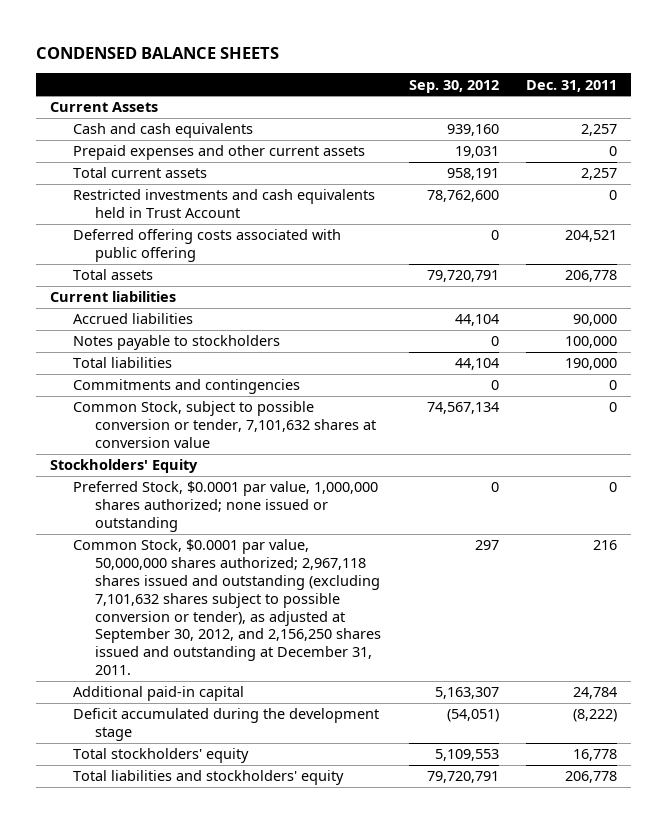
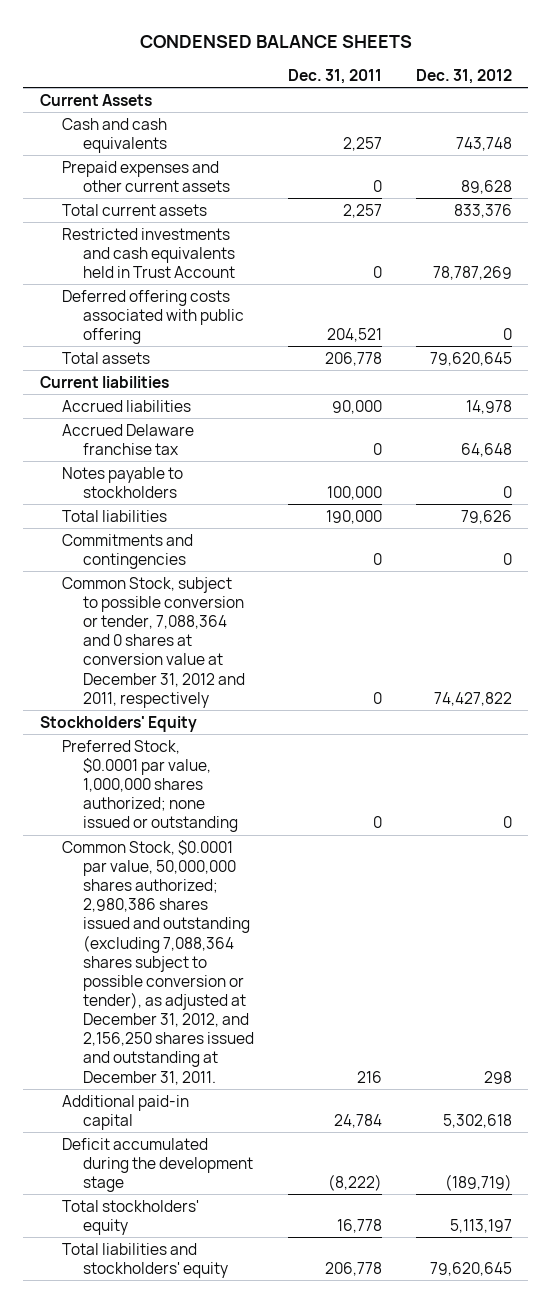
[408,79,499,93] Sep. 30, 2012 -> none
none -> [415,69,512,85] Dec. 31, 2012
none -> [61,423,194,455] Accrued Delaware franchise tax
[72,401,376,448] Common Stock, subject to possible conversion or tender, 7,101,632 shares at conversion value -> [61,576,245,708] Common Stock, subject to possible conversion or tender, 7,088,364 and 0 shares at conversion value at December 31, 2012 and 2011, respectively
[72,539,381,676] Common Stock, $0.0001 par value, 50,000,000 shares authorized; 2,967,118 shares issued and outstanding (excluding 7,101,632 shares subject to possible conversion or tender), as adjusted at September 30, 2012, and 2,156,250 shares issued and outstanding at December 31, 2011. -> [61,839,254,1085] Common Stock, $0.0001 par value, 50,000,000 shares authorized; 2,980,386 shares issued and outstanding (excluding 7,088,364 shares subject to possible conversion or tender), as adjusted at December 31, 2012, and 2,156,250 shares issued and outstanding at December 31, 2011.

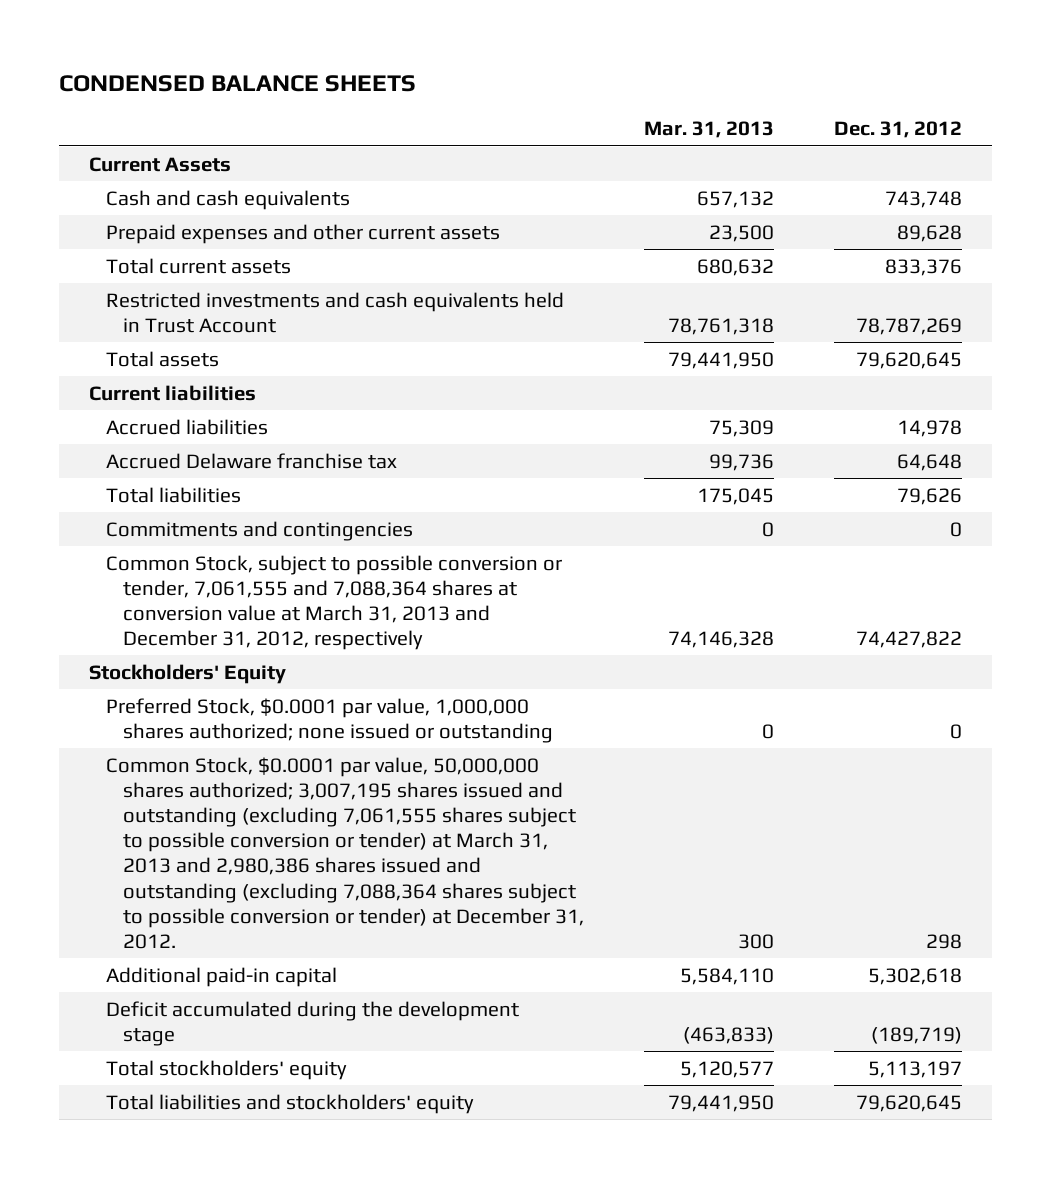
[287,69,382,85] Dec. 31, 2011 -> none
none -> [644,121,775,139] Mar. 31, 2013
[61,289,244,345] Deferred offering costs associated with public offering -> none
[61,466,183,498] Notes payable to stockholders -> none
[61,576,245,708] Common Stock, subject to possible conversion or tender, 7,088,364 and 0 shares at conversion value at December 31, 2012 and 2011, respectively -> [106,554,563,651] Common Stock, subject to possible conversion or tender, 7,061,555 and 7,088,364 shares at conversion value at March 31, 2013 and December 31, 2012, respectively
[61,839,254,1085] Common Stock, $0.0001 par value, 50,000,000 shares authorized; 2,980,386 shares issued and outstanding (excluding 7,088,364 shares subject to possible conversion or tender), as adjusted at December 31, 2012, and 2,156,250 shares issued and outstanding at December 31, 2011. -> [106,756,585,950] Common Stock, $0.0001 par value, 50,000,000 shares authorized; 3,007,195 shares issued and outstanding (excluding 7,061,555 shares subject to possible conversion or tender) at March 31, 2013 and 2,980,386 shares issued and outstanding (excluding 7,088,364 shares subject to possible conversion or tender) at December 31, 2012.

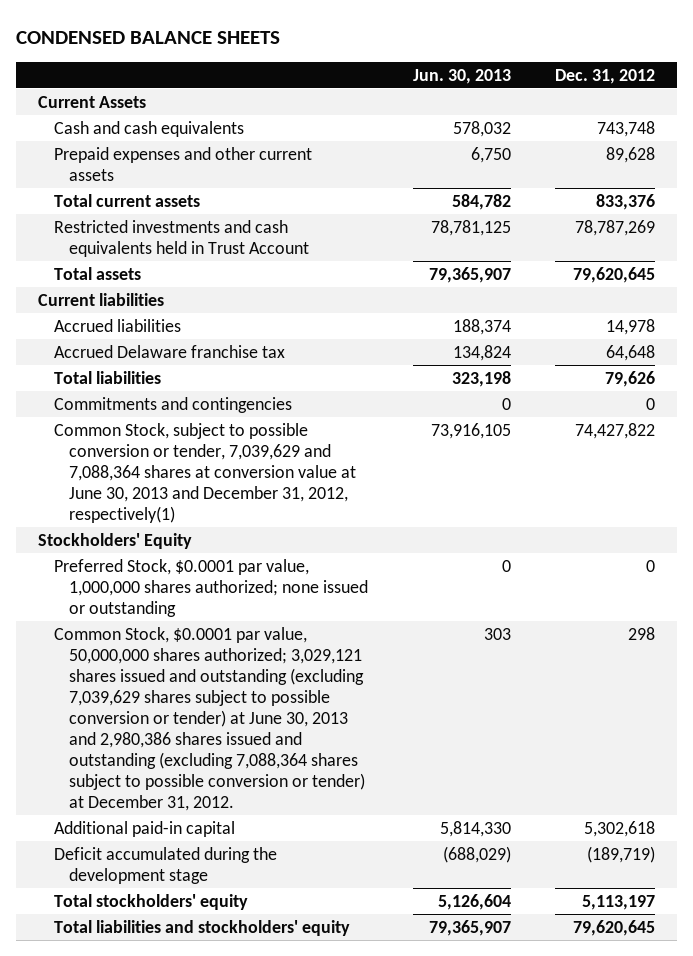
[644,121,775,139] Mar. 31, 2013 -> none
none -> [412,68,511,84] Jun. 30, 2013
[106,554,563,651] Common Stock, subject to possible conversion or tender, 7,061,555 and 7,088,364 shares at conversion value at March 31, 2013 and December 31, 2012, respectively -> [53,422,356,523] Common Stock, subject to possible conversion or tender, 7,039,629 and 7,088,364 shares at conversion value at June 30, 2013 and December 31, 2012, respectively(1)
[106,756,585,950] Common Stock, $0.0001 par value, 50,000,000 shares authorized; 3,007,195 shares issued and outstanding (excluding 7,061,555 shares subject to possible conversion or tender) at March 31, 2013 and 2,980,386 shares issued and outstanding (excluding 7,088,364 shares subject to possible conversion or tender) at December 31, 2012. -> [53,626,365,812] Common Stock, $0.0001 par value, 50,000,000 shares authorized; 3,029,121 shares issued and outstanding (excluding 7,039,629 shares subject to possible conversion or tender) at June 30, 2013 and 2,980,386 shares issued and outstanding (excluding 7,088,364 shares subject to possible conversion or tender) at December 31, 2012.

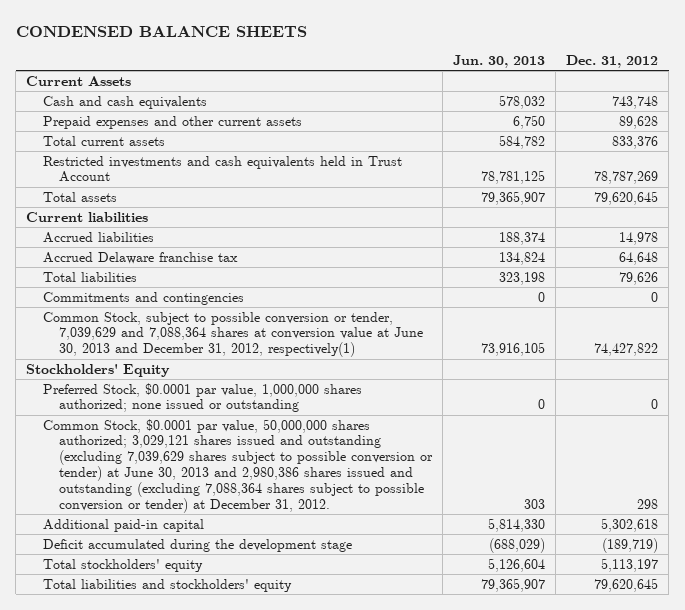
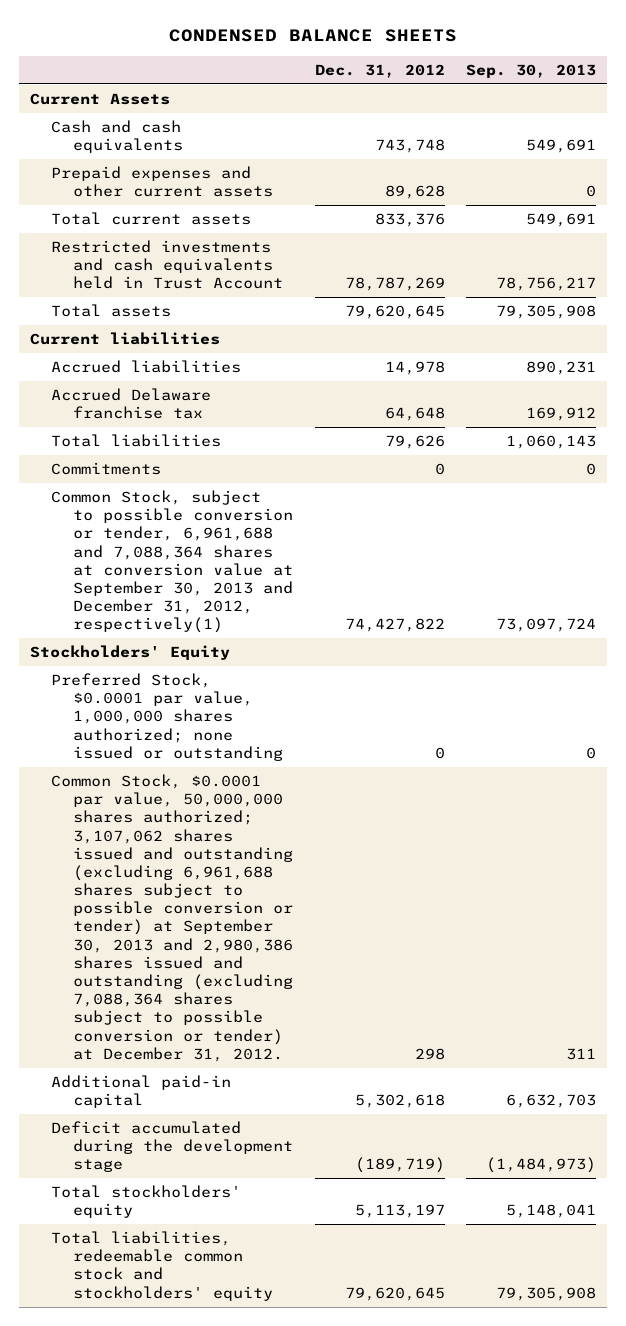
[453,54,546,68] Jun. 30, 2013 -> none
none -> [466,63,597,78] Sep. 30, 2013
[42,291,244,305] Commitments and contingencies -> [51,462,162,476] Commitments
[42,311,424,358] Common Stock, subject to possible conversion or tender, 7,039,629 and 7,088,364 shares at conversion value at June 30, 2013 and December 31, 2012, respectively(1) -> [51,490,294,634] Common Stock, subject to possible conversion or tender, 6,961,688 and 7,088,364 shares at conversion value at September 30, 2013 and December 31, 2012, respectively(1)
[42,418,434,513] Common Stock, $0.0001 par value, 50,000,000 shares authorized; 3,029,121 shares issued and outstanding (excluding 7,039,629 shares subject to possible conversion or tender) at June 30, 2013 and 2,980,386 shares issued and outstanding (excluding 7,088,364 shares subject to possible conversion or tender) at December 31, 2012. -> [51,774,294,1062] Common Stock, $0.0001 par value, 50,000,000 shares authorized; 3,107,062 shares issued and outstanding (excluding 6,961,688 shares subject to possible conversion or tender) at September 30, 2013 and 2,980,386 shares issued and outstanding (excluding 7,088,364 shares subject to possible conversion or tender) at December 31, 2012.
[42,578,292,592] Total liabilities and stockholders' equity -> [51,1231,274,1301] Total liabilities, redeemable common stock and stockholders' equity

